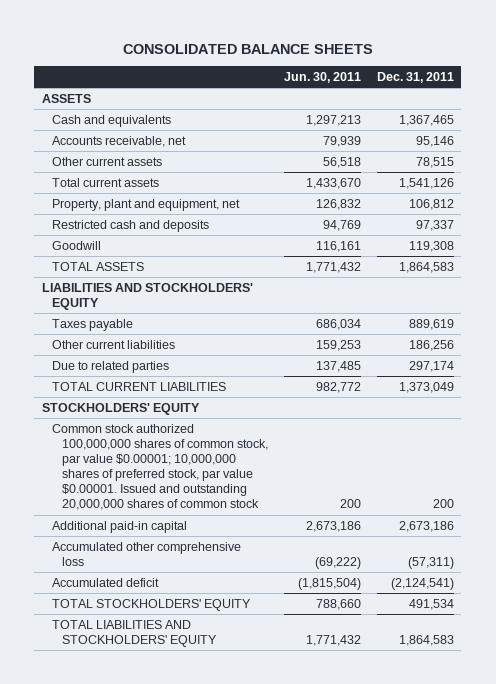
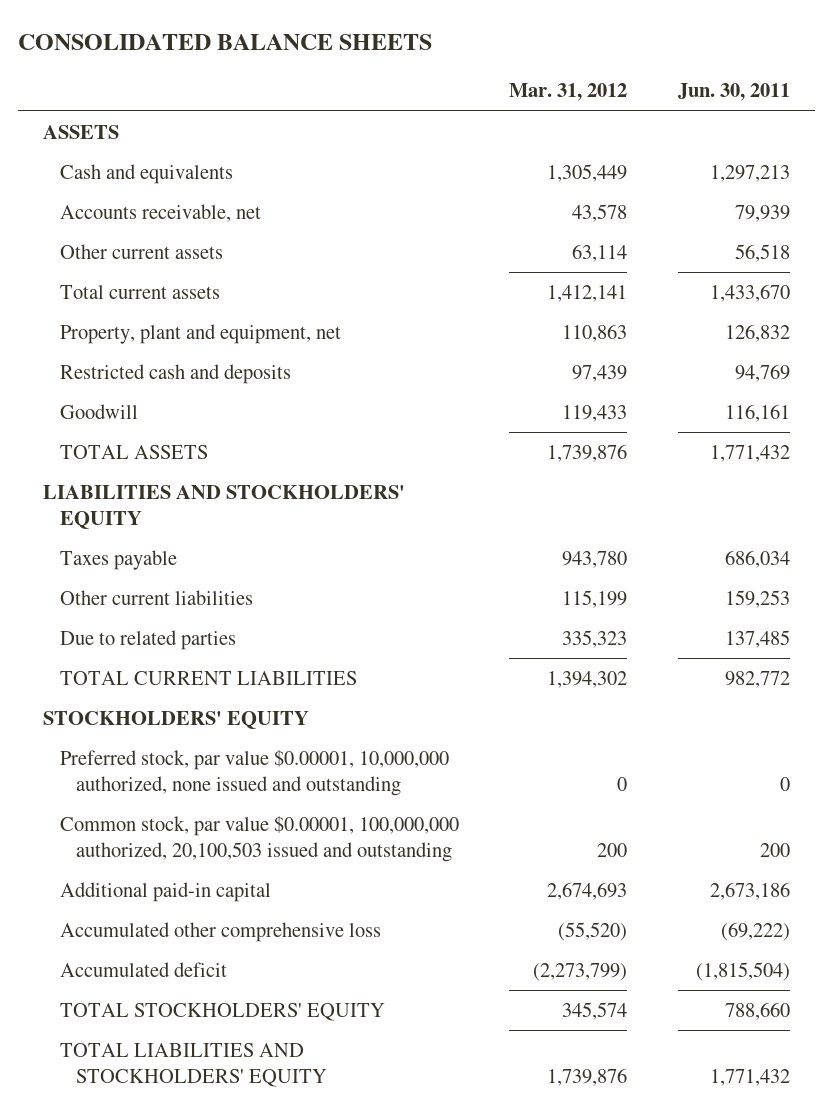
[376,71,454,83] Dec. 31, 2011 -> none
none -> [509,83,628,102] Mar. 31, 2012
none -> [59,749,449,797] Preferred stock, par value $0.00001, 10,000,000 authorized, none issued and outstanding
[52,423,269,511] Common stock authorized 100,000,000 shares of common stock, par value $0.00001; 10,000,000 shares of preferred stock, par value $0.00001. Issued and outstanding 20,000,000 shares of common stock -> [59,815,459,863] Common stock, par value $0.00001, 100,000,000 authorized, 20,100,503 issued and outstanding

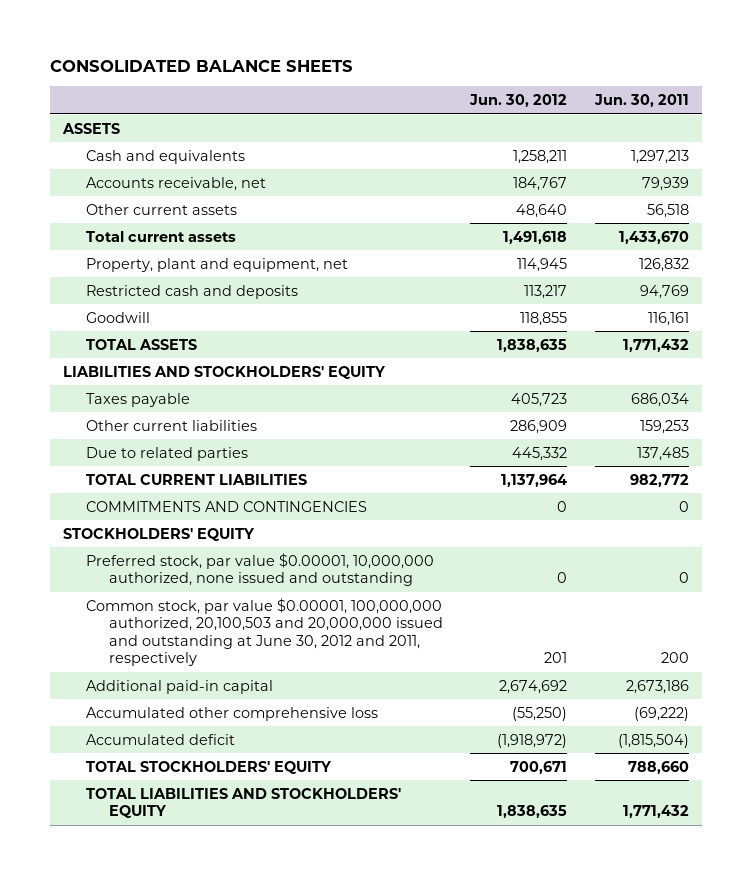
[509,83,628,102] Mar. 31, 2012 -> none
none -> [469,94,568,108] Jun. 30, 2012
none -> [86,500,368,512] COMMITMENTS AND CONTINGENCIES
[59,815,459,863] Common stock, par value $0.00001, 100,000,000 authorized, 20,100,503 issued and outstanding -> [86,597,443,667] Common stock, par value $0.00001, 100,000,000 authorized, 20,100,503 and 20,000,000 issued and outstanding at June 30, 2012 and 2011, respectively

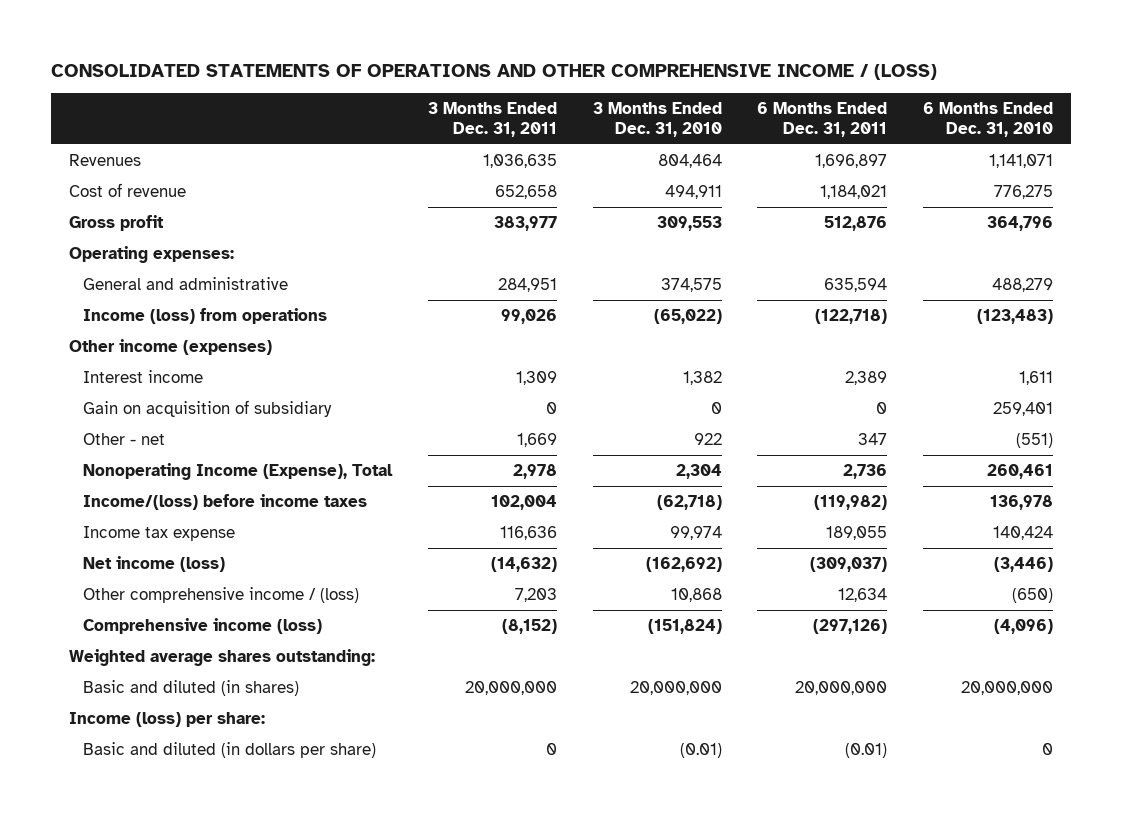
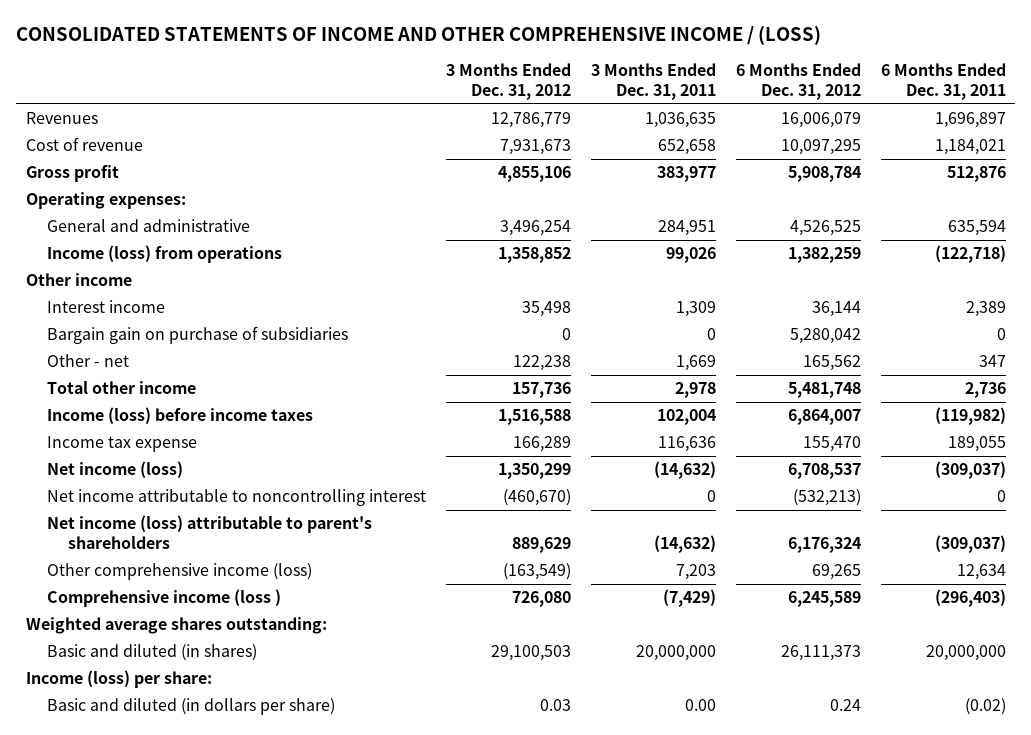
[51,63,938,80] CONSOLIDATED STATEMENTS OF OPERATIONS AND OTHER COMPREHENSIVE INCOME / (LOSS) -> [15,24,821,45] CONSOLIDATED STATEMENTS OF INCOME AND OTHER COMPREHENSIVE INCOME / (LOSS)
[592,101,722,138] 3 Months Ended Dec. 31, 2010 -> none
[922,101,1053,138] 6 Months Ended Dec. 31, 2010 -> none
none -> [445,63,571,101] 3 Months Ended Dec. 31, 2012
none -> [735,63,861,101] 6 Months Ended Dec. 31, 2012
[69,338,273,355] Other income (expenses) -> [25,273,132,287] Other income
[83,399,333,417] Gain on acquisition of subsidiary -> [46,326,348,345] Bargain gain on purchase of subsidiaries
[83,462,394,480] Nonoperating Income (Expense), Total -> [46,381,196,395] Total other income
[83,493,368,510] Income/(loss) before income taxes -> [46,407,313,425] Income (loss) before income taxes
none -> [46,489,426,507] Net income attributable to noncontrolling interest
none -> [46,515,372,550] Net income (loss) attributable to parent's shareholders
[83,586,360,603] Other comprehensive income / (loss) -> [46,563,312,581] Other comprehensive income (loss)
[83,617,323,634] Comprehensive income (loss) -> [46,589,281,608] Comprehensive income (loss )
[501,618,557,634] (8,152) -> [662,589,716,608] (7,429)
[813,618,888,634] (297,126) -> [934,589,1006,608] (296,403)
[545,742,557,755] 0 -> [684,699,716,712] 0.00
[845,742,888,758] (0.01) -> [964,698,1006,716] (0.02)

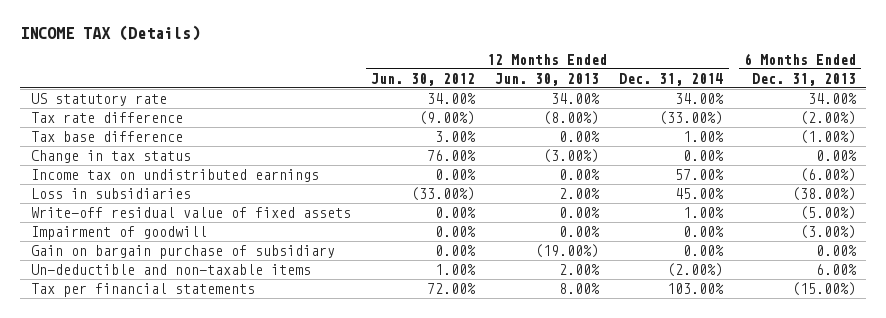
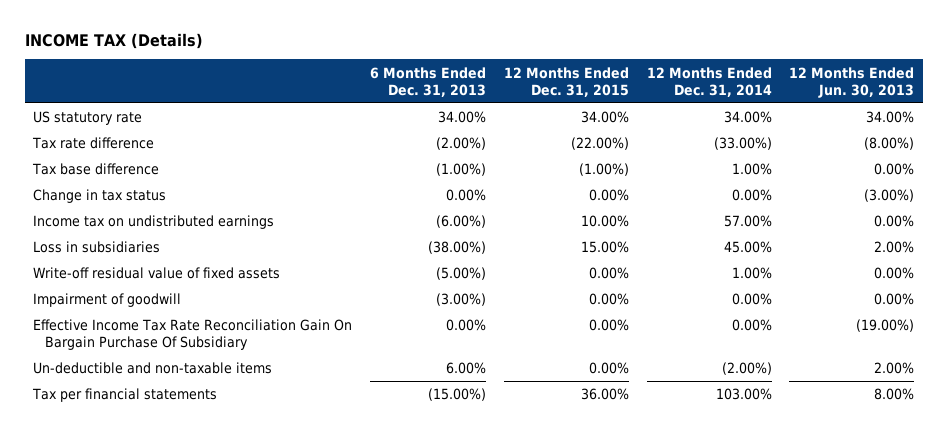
[370,72,475,86] Jun. 30, 2012 -> none
none -> [503,66,629,97] 12 Months Ended Dec. 31, 2015
[30,244,335,259] Gain on bargain purchase of subsidiary -> [33,319,353,351] Effective Income Tax Rate Reconciliation Gain On Bargain Purchase Of Subsidiary

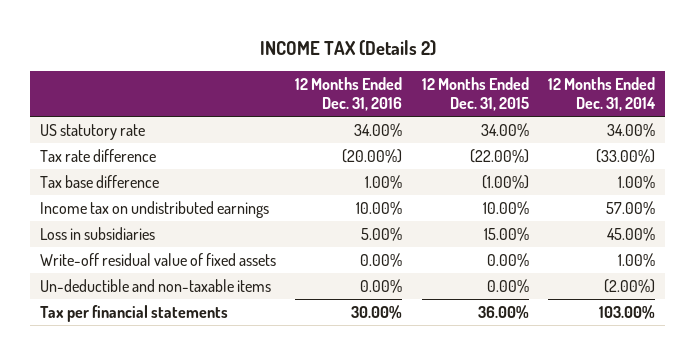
[24,32,203,49] INCOME TAX (Details) -> [259,40,436,57] INCOME TAX (Details 2)
[370,66,487,97] 6 Months Ended Dec. 31, 2013 -> none
[789,66,915,98] 12 Months Ended Jun. 30, 2013 -> none
none -> [295,76,403,112] 12 Months Ended Dec. 31, 2016
[33,189,167,204] Change in tax status -> none
[33,293,182,308] Impairment of goodwill -> none
[33,319,353,351] Effective Income Tax Rate Reconciliation Gain On Bargain Purchase Of Subsidiary -> none

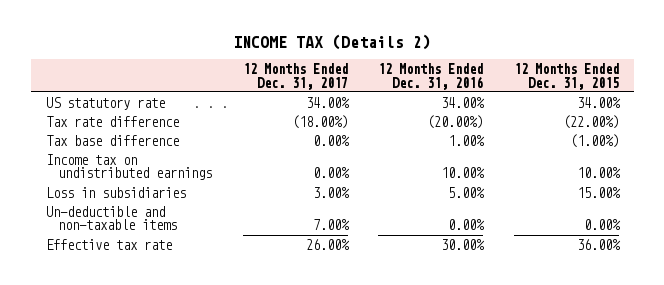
[548,76,657,112] 12 Months Ended Dec. 31, 2014 -> none
none -> [242,62,348,90] 12 Months Ended Dec. 31, 2017
[39,252,276,266] Write-off residual value of fixed assets -> none
[39,304,228,322] Tax per financial statements -> [45,238,172,250] Effective tax rate

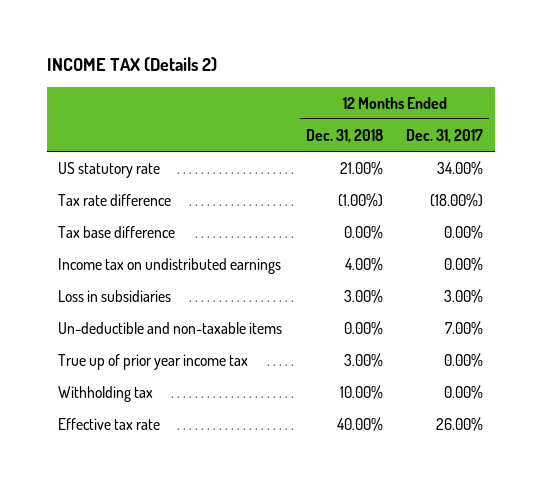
[378,62,484,90] 12 Months Ended Dec. 31, 2016 -> none
[513,62,619,90] 12 Months Ended Dec. 31, 2015 -> none
none -> [305,128,383,143] Dec. 31, 2018
none -> [58,353,249,370] True up of prior year income tax
none -> [58,385,154,402] Withholding tax

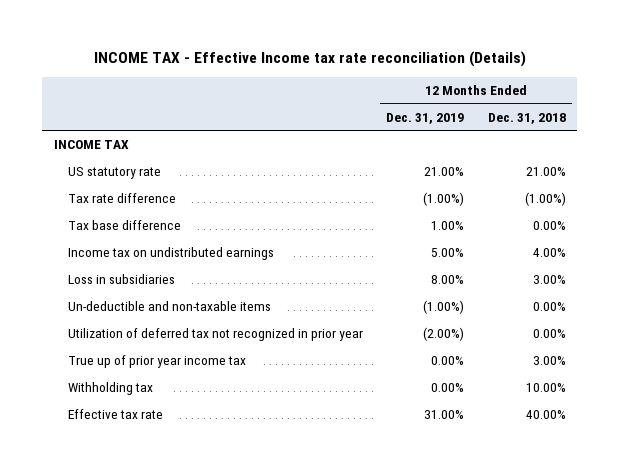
[46,57,217,73] INCOME TAX (Details 2) -> [93,51,526,68] INCOME TAX - Effective Income tax rate reconciliation (Details)
[406,128,484,143] Dec. 31, 2017 -> none
none -> [386,112,465,124] Dec. 31, 2019
none -> [53,140,129,150] INCOME TAX
none -> [67,328,363,342] Utilization of deferred tax not recognized in prior year

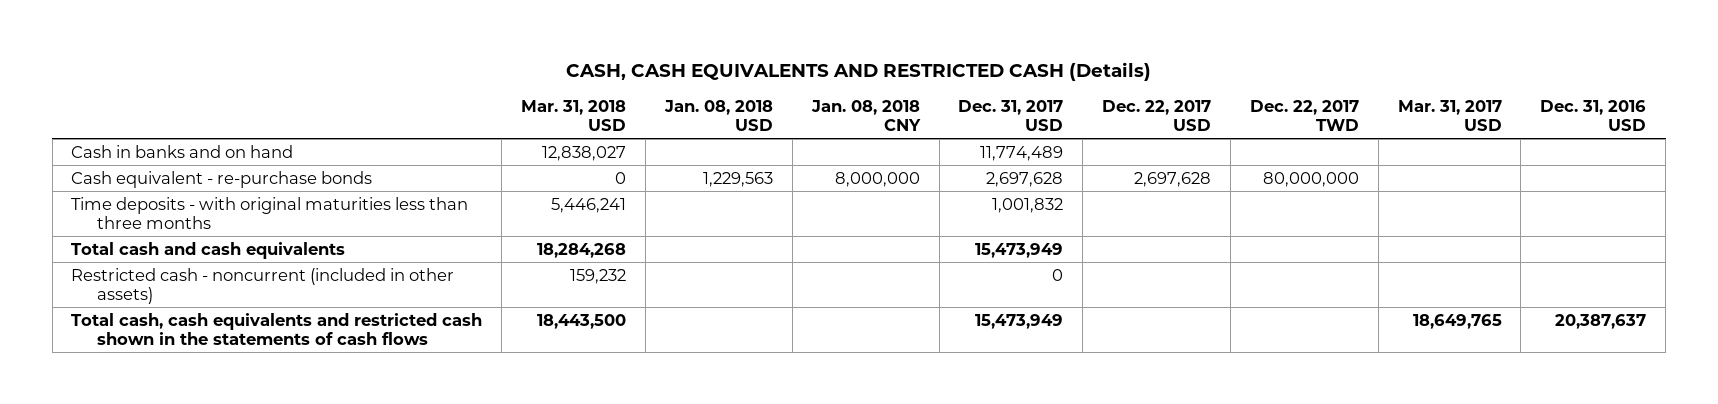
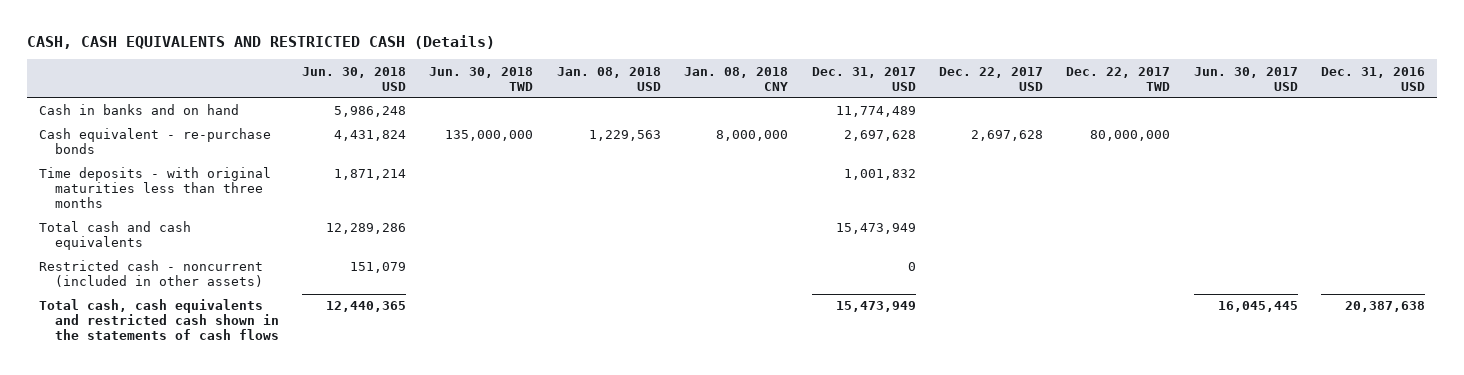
[521,100,627,132] Mar. 31, 2018 USD -> none
[1397,100,1502,132] Mar. 31, 2017 USD -> none
none -> [301,66,406,91] Jun. 30, 2018 USD
none -> [429,66,534,91] Jun. 30, 2018 TWD
none -> [1193,66,1298,91] Jun. 30, 2017 USD
[1555,313,1647,329] 20,387,637 -> [1345,301,1426,313] 20,387,638

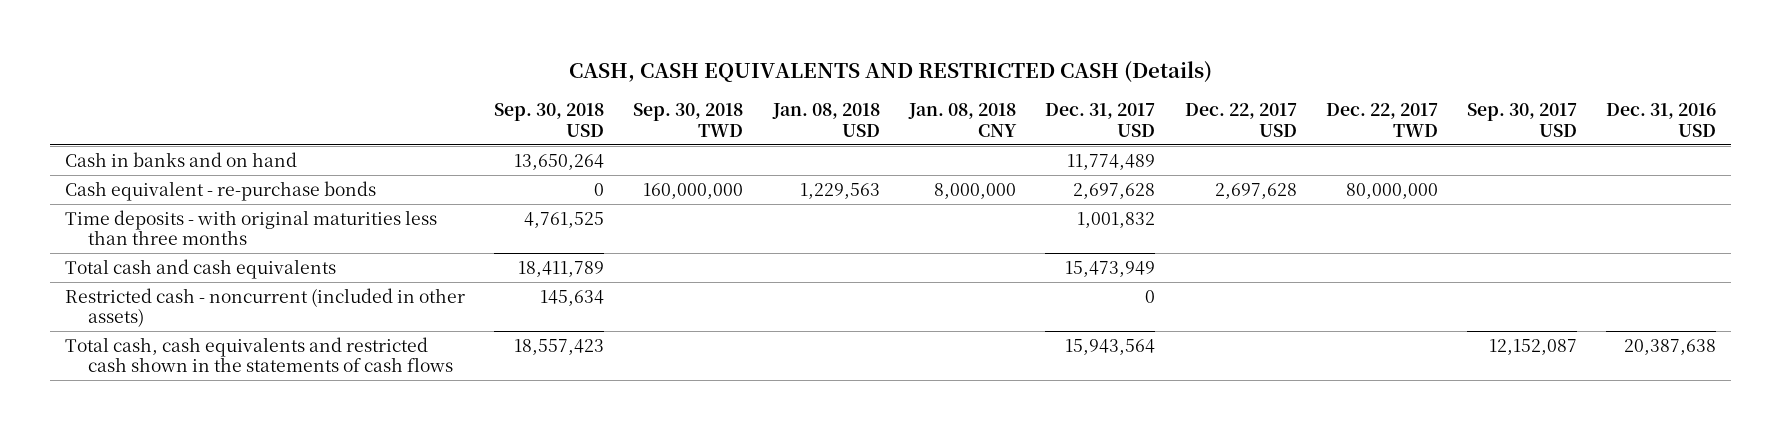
[301,66,406,91] Jun. 30, 2018 USD -> none
[429,66,534,91] Jun. 30, 2018 TWD -> none
[1193,66,1298,91] Jun. 30, 2017 USD -> none
none -> [494,103,605,137] Sep. 30, 2018 USD
none -> [633,103,744,137] Sep. 30, 2018 TWD
none -> [1467,103,1578,137] Sep. 30, 2017 USD
[835,301,916,313] 15,473,949 -> [1065,338,1156,355] 15,943,564

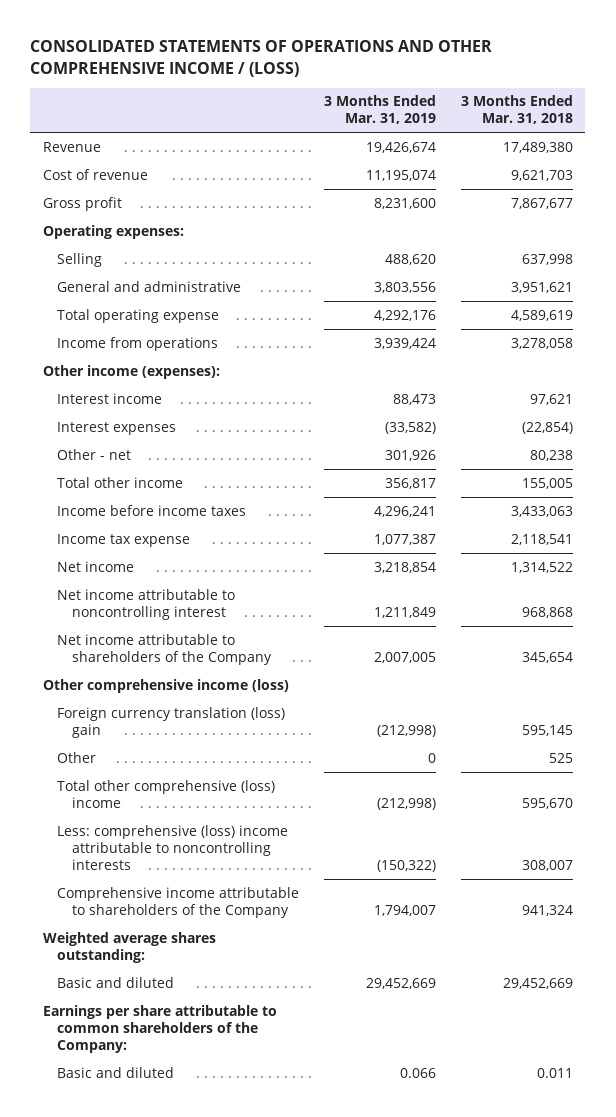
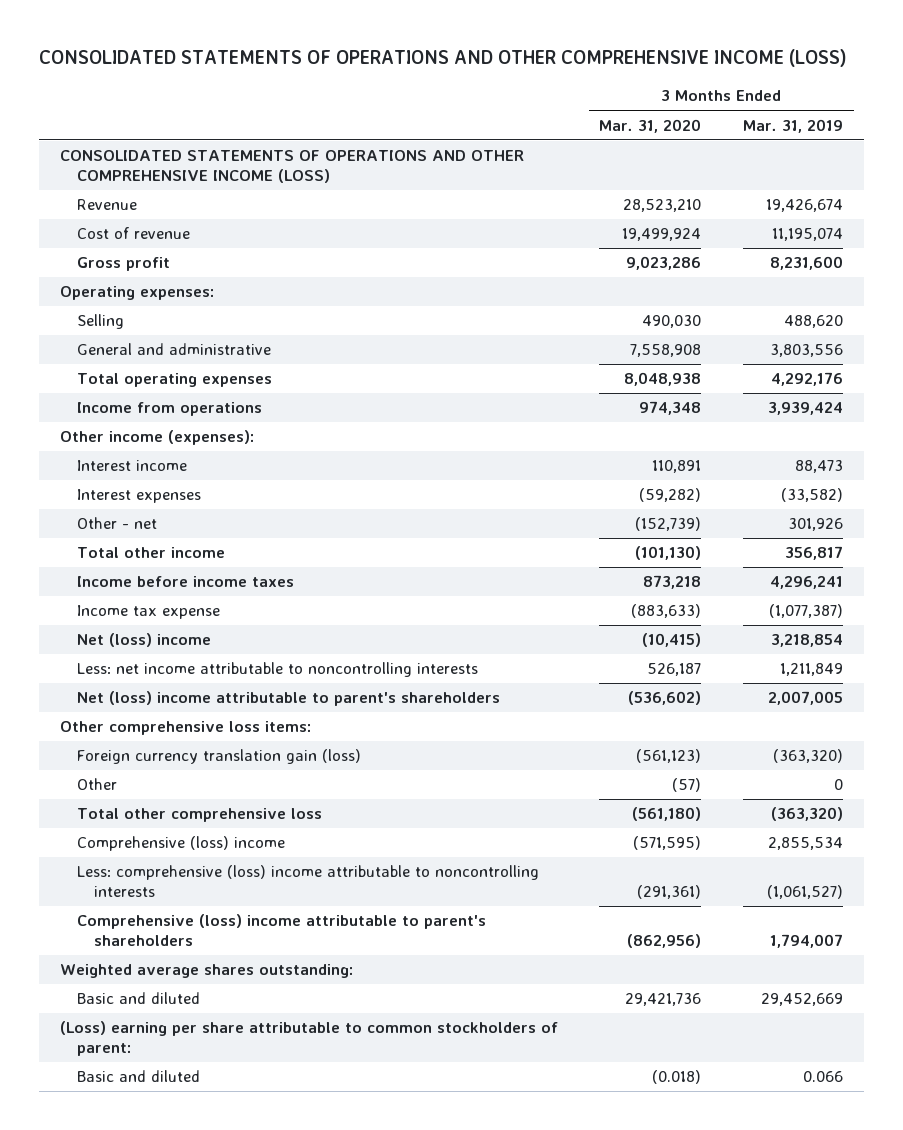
[30,40,493,77] CONSOLIDATED STATEMENTS OF OPERATIONS AND OTHER COMPREHENSIVE INCOME / (LOSS) -> [38,49,847,68] CONSOLIDATED STATEMENTS OF OPERATIONS AND OTHER COMPREHENSIVE INCOME (LOSS)
[461,95,574,125] 3 Months Ended Mar. 31, 2018 -> none
none -> [599,118,702,133] Mar. 31, 2020
none -> [59,150,524,184] CONSOLIDATED STATEMENTS OF OPERATIONS AND OTHER COMPREHENSIVE INCOME (LOSS)
[57,308,220,323] Total operating expense -> [76,373,272,388] Total operating expenses
[374,533,437,545] 1,077,387 -> [769,604,844,619] (1,077,387)
[57,560,135,572] Net income -> [76,633,211,648] Net (loss) income
[57,588,236,620] Net income attributable to noncontrolling interest -> [76,662,478,678] Less: net income attributable to noncontrolling interests
[57,633,273,665] Net income attributable to shareholders of the Company -> [76,691,500,707] Net (loss) income attributable to parent's shareholders
[42,678,289,693] Other comprehensive income (loss) -> [59,721,311,736] Other comprehensive loss items:
[57,706,286,738] Foreign currency translation (loss) gain -> [76,749,361,765] Foreign currency translation gain (loss)
[377,724,437,737] (212,998) -> [773,749,844,764] (363,320)
[57,779,276,808] Total other comprehensive (loss) income -> [76,808,322,823] Total other comprehensive loss
[377,797,437,810] (212,998) -> [771,807,844,822] (363,320)
none -> [76,836,285,852] Comprehensive (loss) income
[377,859,437,872] (150,322) -> [767,885,844,900] (1,061,527)
[57,886,300,918] Comprehensive income attributable to shareholders of the Company -> [76,914,486,947] Comprehensive (loss) income attributable to parent's shareholders
[42,1004,277,1053] Earnings per share attributable to common shareholders of the Company: -> [59,1021,558,1057] (Loss) earning per share attributable to common stockholders of parent:

